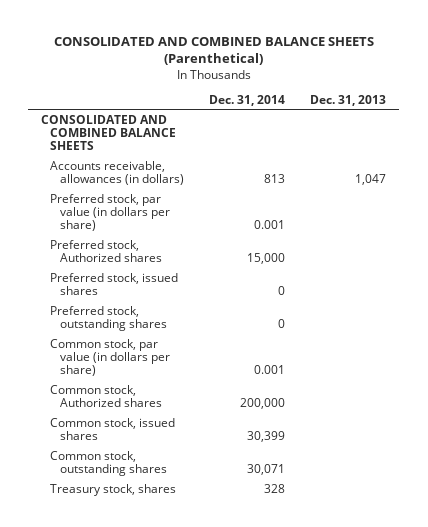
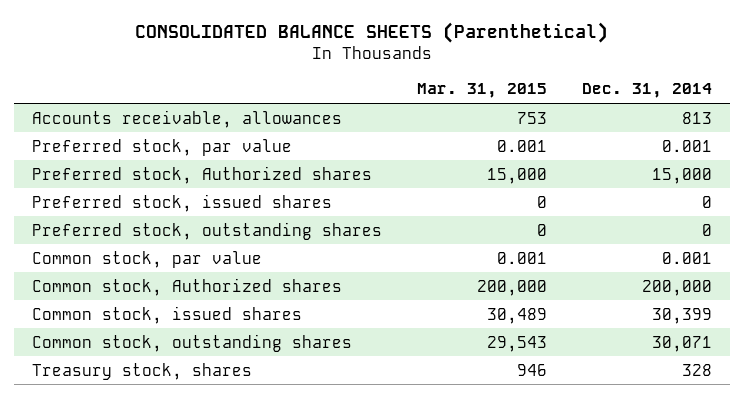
[53,36,374,66] CONSOLIDATED AND COMBINED BALANCE SHEETS (Parenthetical) -> [135,22,609,44] CONSOLIDATED BALANCE SHEETS (Parenthetical)
[310,94,387,106] Dec. 31, 2013 -> none
none -> [417,83,548,99] Mar. 31, 2015
[41,114,177,151] CONSOLIDATED AND COMBINED BALANCE SHEETS -> none
[50,160,184,185] Accounts receivable, allowances (in dollars) -> [32,109,343,128] Accounts receivable, allowances
[50,193,170,232] Preferred stock, par value (in dollars per share) -> [32,138,293,156] Preferred stock, par value
[50,338,170,377] Common stock, par value (in dollars per share) -> [32,250,263,268] Common stock, par value

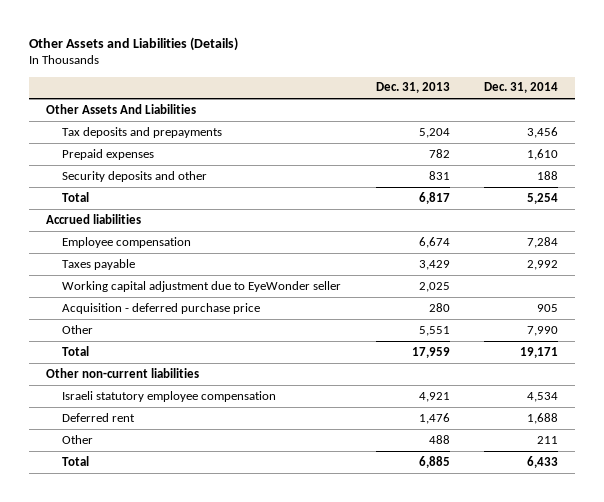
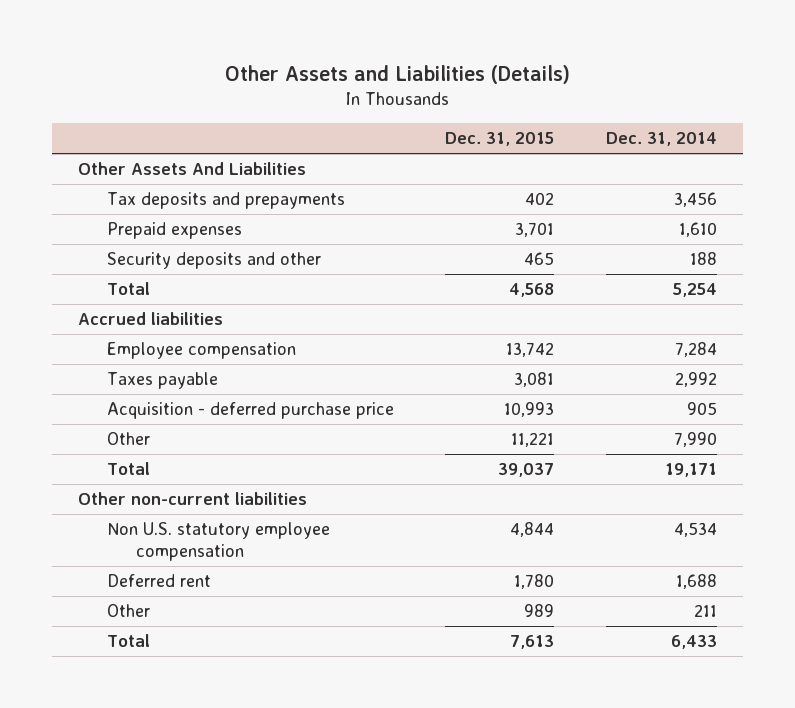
[375,82,450,94] Dec. 31, 2013 -> none
none -> [445,132,555,147] Dec. 31, 2015
[62,280,342,292] Working capital adjustment due to EyeWonder seller -> none
[62,390,277,402] Israeli statutory employee compensation -> [106,522,330,561] Non U.S. statutory employee compensation

